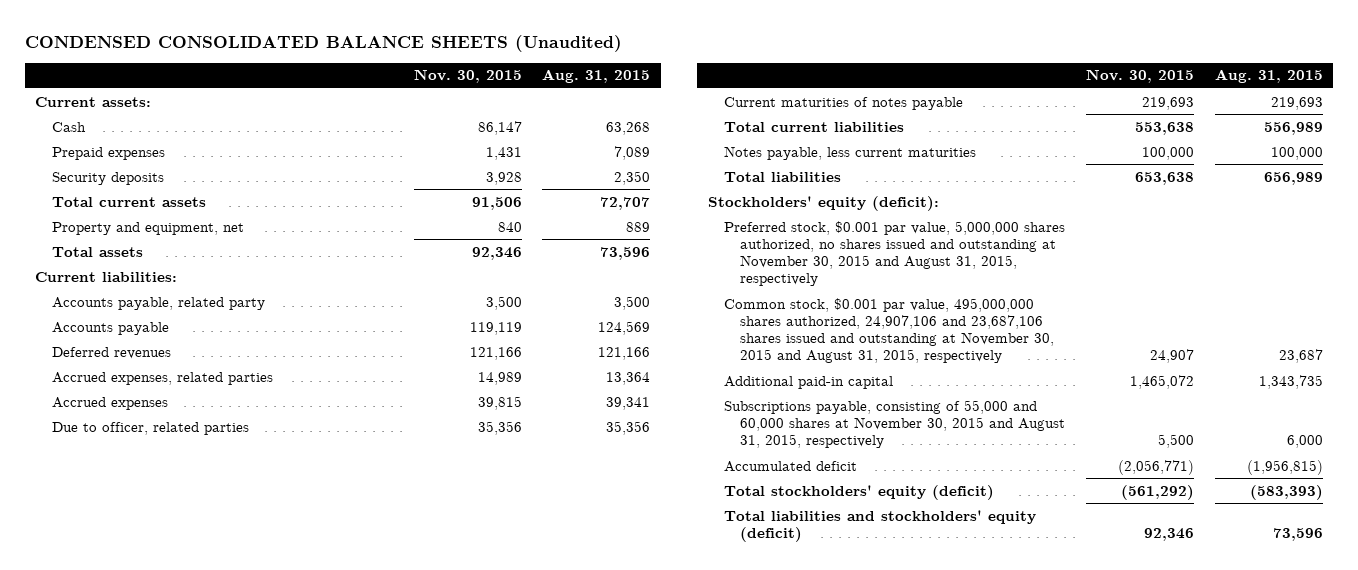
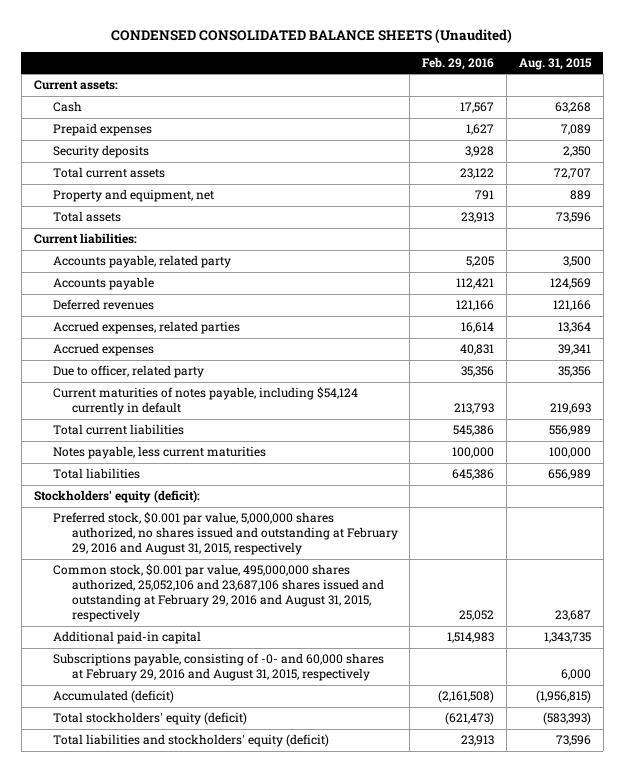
[413,69,522,84] Nov. 30, 2015 -> none
none -> [422,56,495,70] Feb. 29, 2016
[51,421,249,435] Due to officer, related parties -> [52,365,204,379] Due to officer, related party
[724,96,964,110] Current maturities of notes payable -> [52,387,358,416] Current maturities of notes payable, including $54,124 currently in default
[724,220,1066,287] Preferred stock, $0.001 par value, 5,000,000 shares authorized, no shares issued and outstanding at November 30, 2015 and August 31, 2015, respectively -> [52,512,398,556] Preferred stock, $0.001 par value, 5,000,000 shares authorized, no shares issued and outstanding at February 29, 2016 and August 31, 2015, respectively
[724,297,1055,364] Common stock, $0.001 par value, 495,000,000 shares authorized, 24,907,106 and 23,687,106 shares issued and outstanding at November 30, 2015 and August 31, 2015, respectively -> [52,564,384,622] Common stock, $0.001 par value, 495,000,000 shares authorized, 25,052,106 and 23,687,106 shares issued and outstanding at February 29, 2016 and August 31, 2015, respectively
[724,399,1066,449] Subscriptions payable, consisting of 55,000 and 60,000 shares at November 30, 2015 and August 31, 2015, respectively -> [52,653,384,682] Subscriptions payable, consisting of -0- and 60,000 shares at February 29, 2016 and August 31, 2015, respectively
[724,460,858,472] Accumulated deficit -> [52,690,174,704] Accumulated (deficit)

